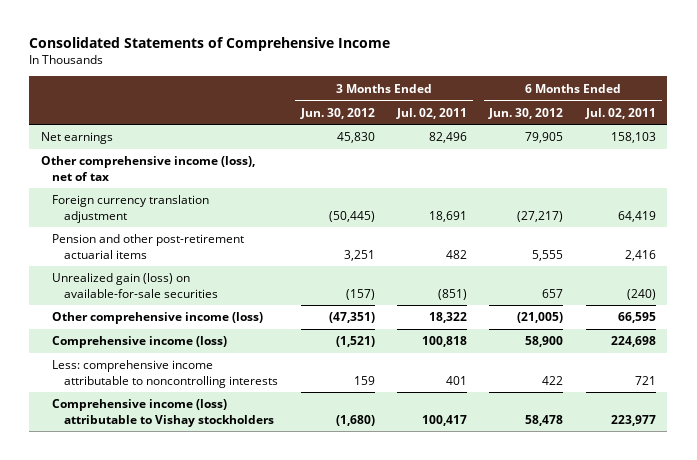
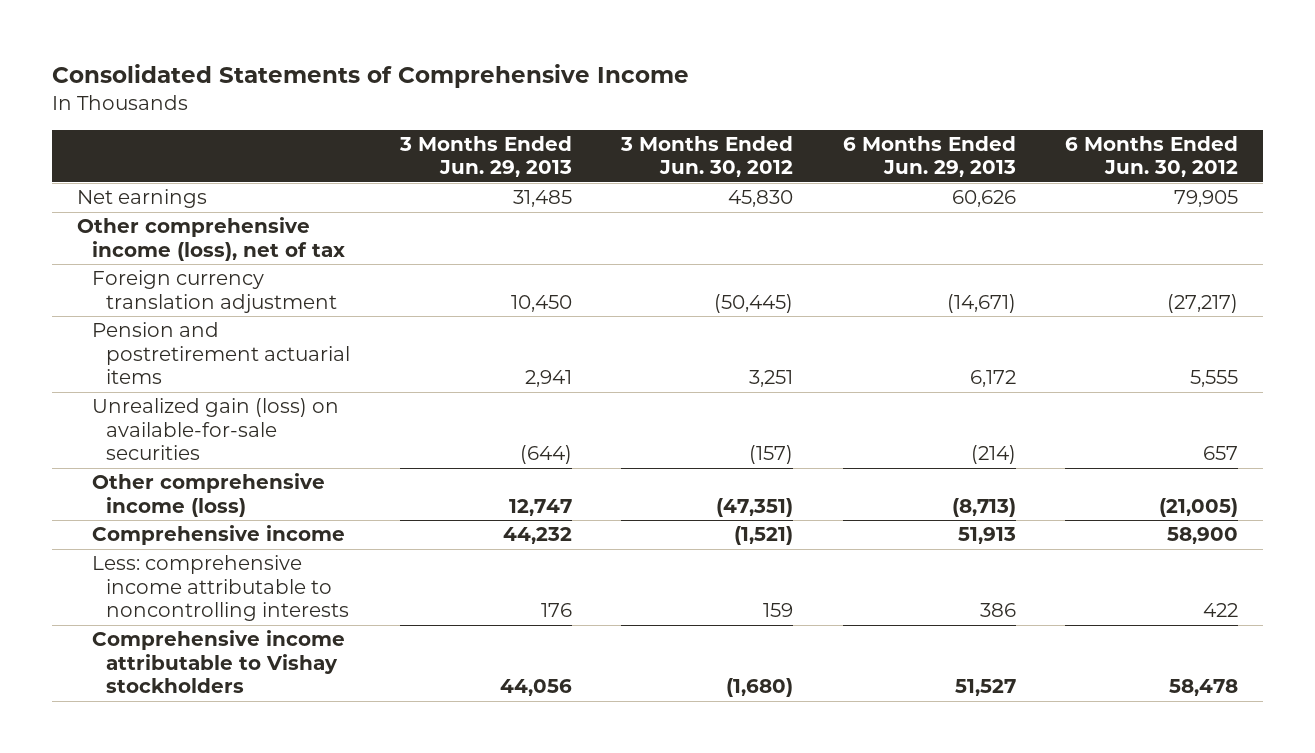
[395,107,467,119] Jul. 02, 2011 -> none
[584,107,656,119] Jul. 02, 2011 -> none
none -> [398,135,572,178] 3 Months Ended Jun. 29, 2013
none -> [842,135,1016,178] 6 Months Ended Jun. 29, 2013
[52,234,245,259] Pension and other post-retirement actuarial items -> [91,322,351,385] Pension and postretirement actuarial items
[52,336,228,349] Comprehensive income (loss) -> [91,525,345,546] Comprehensive income
[52,399,275,427] Comprehensive income (loss) attributable to Vishay stockholders -> [91,630,345,694] Comprehensive income attributable to Vishay stockholders

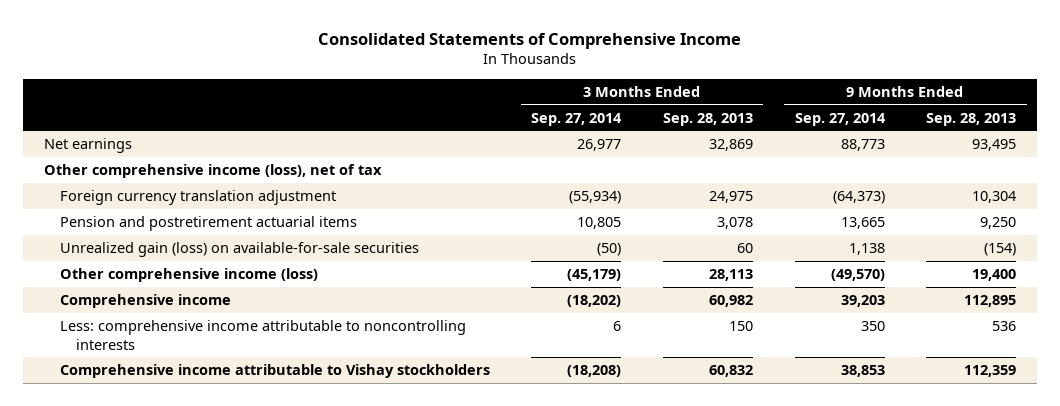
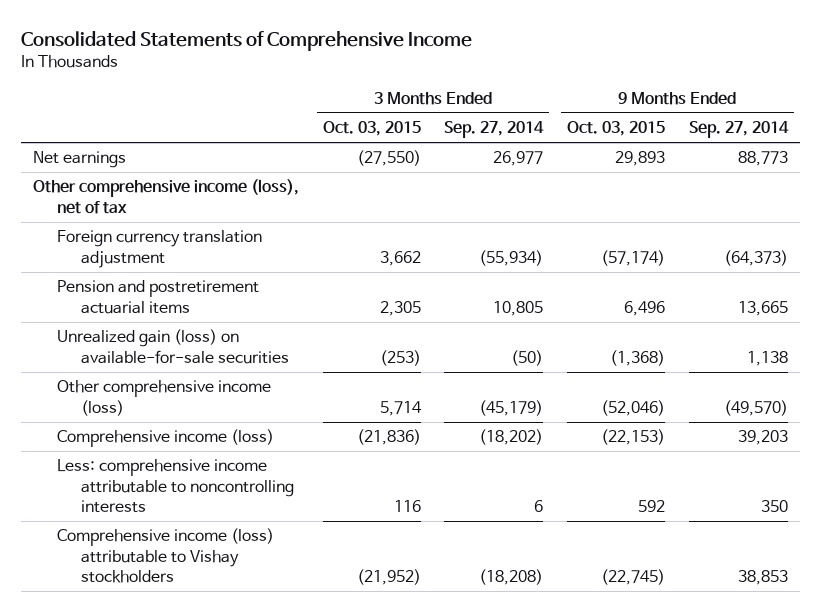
[662,112,753,126] Sep. 28, 2013 -> none
[926,112,1017,126] Sep. 28, 2013 -> none
none -> [322,121,421,137] Oct. 03, 2015
none -> [567,121,666,137] Oct. 03, 2015
[59,294,231,309] Comprehensive income -> [56,429,274,448] Comprehensive income (loss)
[59,364,490,379] Comprehensive income attributable to Vishay stockholders -> [56,528,274,583] Comprehensive income (loss) attributable to Vishay stockholders

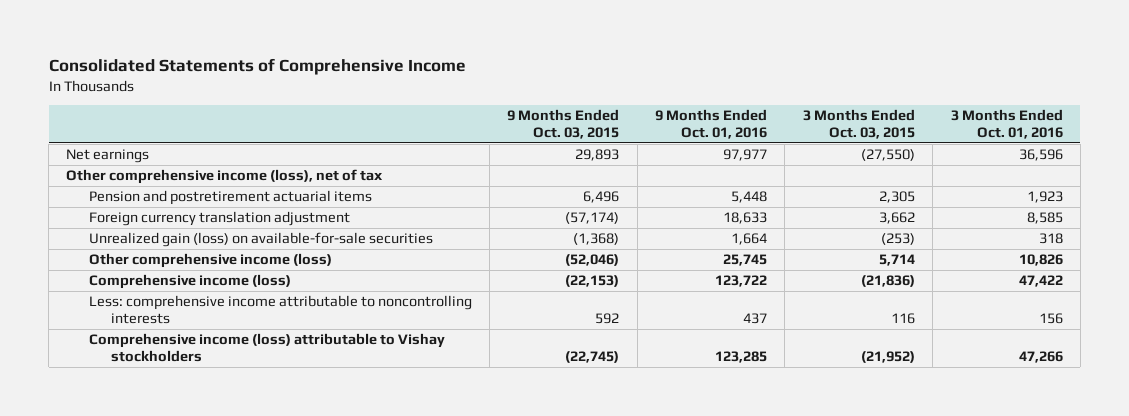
[444,121,545,139] Sep. 27, 2014 -> none
[688,121,789,139] Sep. 27, 2014 -> none
none -> [655,109,768,140] 9 Months Ended Oct. 01, 2016
none -> [950,109,1063,140] 3 Months Ended Oct. 01, 2016
[56,230,262,268] Foreign currency translation adjustment -> [88,211,350,227] Foreign currency translation adjustment

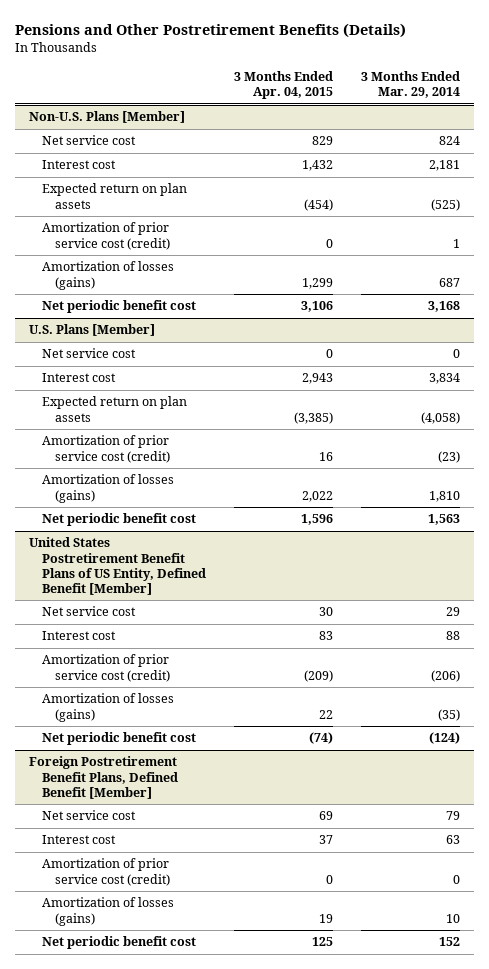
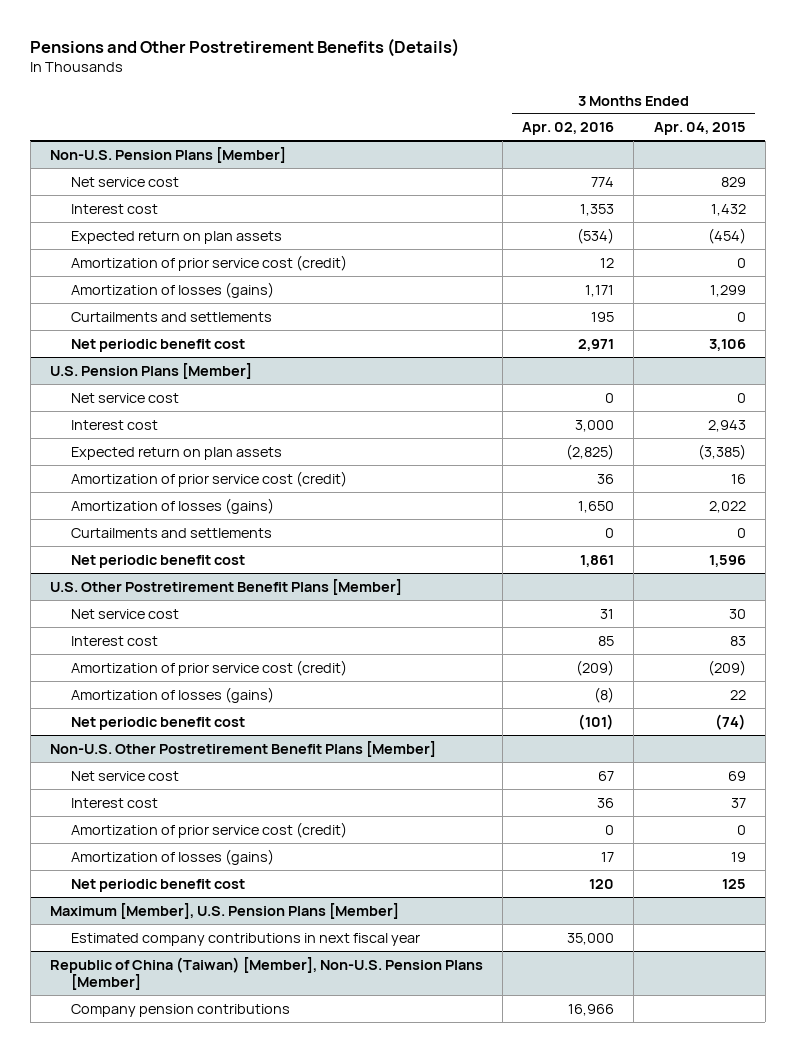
[360,71,460,99] 3 Months Ended Mar. 29, 2014 -> none
none -> [522,122,615,136] Apr. 02, 2016
[29,111,186,124] Non-U.S. Plans [Member] -> [49,146,286,163] Non-U.S. Pension Plans [Member]
none -> [71,311,273,322] Curtailments and settlements
[29,324,156,337] U.S. Plans [Member] -> [49,362,252,379] U.S. Pension Plans [Member]
none -> [71,527,273,538] Curtailments and settlements
[29,537,207,595] United States Postretirement Benefit Plans of US Entity, Defined Benefit [Member] -> [49,578,402,595] U.S. Other Postretirement Benefit Plans [Member]
[29,756,179,799] Foreign Postretirement Benefit Plans, Defined Benefit [Member] -> [49,740,436,757] Non-U.S. Other Postretirement Benefit Plans [Member]
none -> [49,902,399,919] Maximum [Member], U.S. Pension Plans [Member]
none -> [71,932,421,946] Estimated company contributions in next fiscal year
none -> [49,956,483,991] Republic of China (Taiwan) [Member], Non-U.S. Pension Plans [Member]
none -> [71,1003,291,1017] Company pension contributions

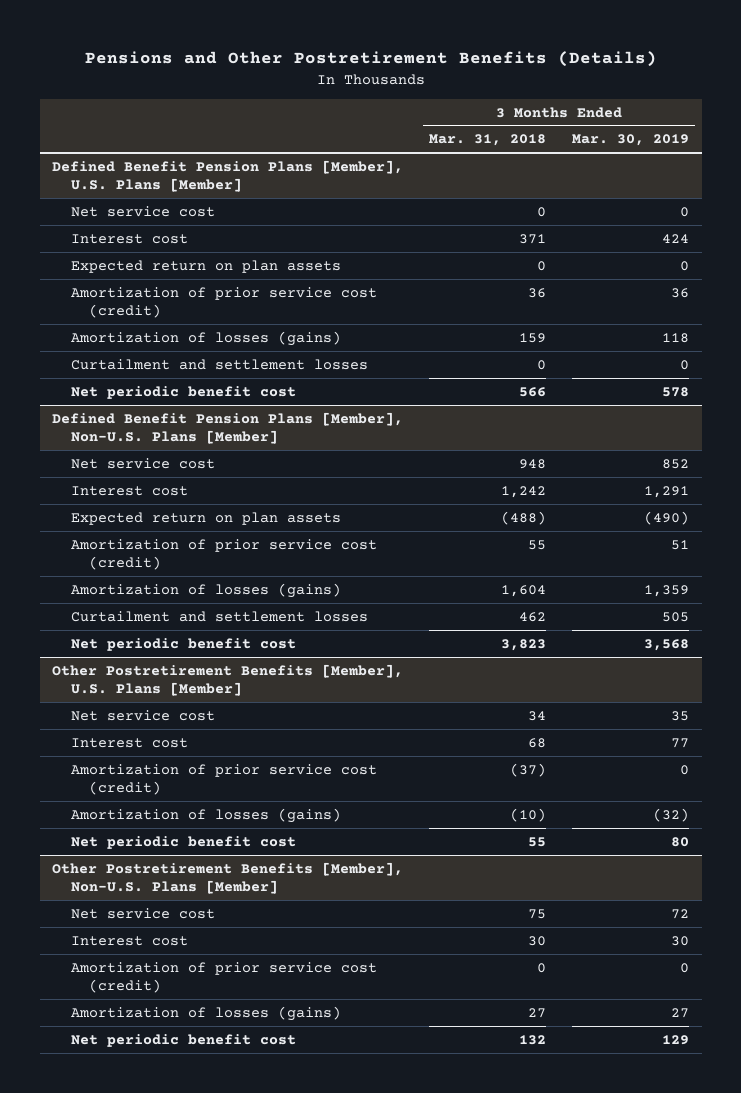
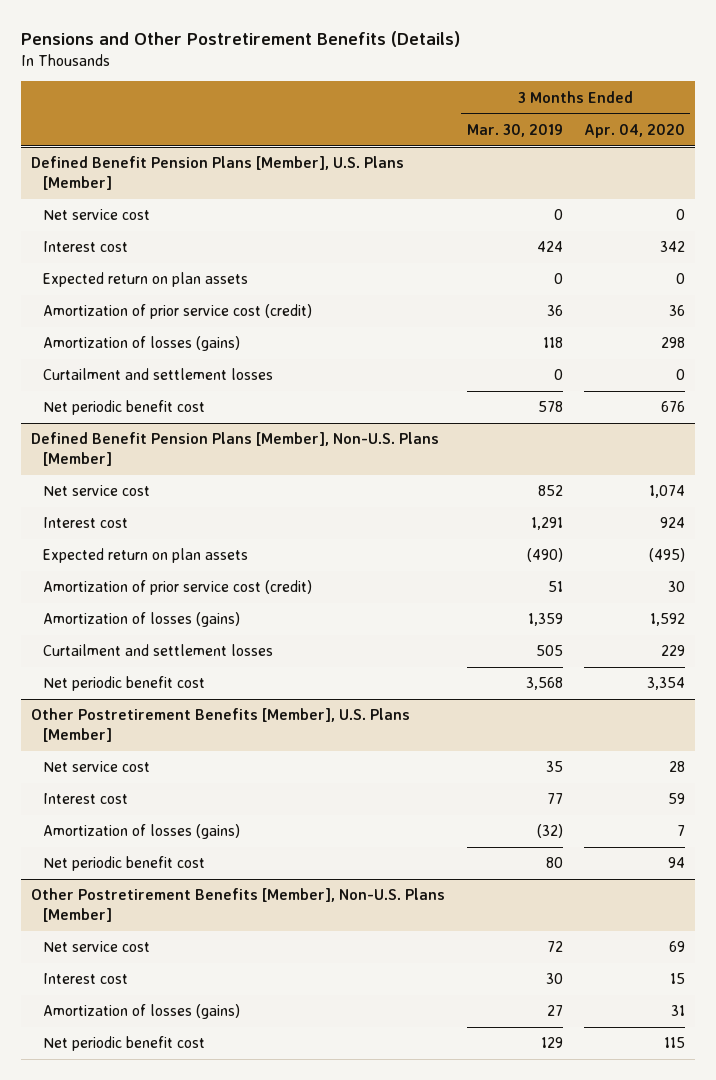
[429,134,547,147] Mar. 31, 2018 -> none
none -> [583,124,685,139] Apr. 04, 2020
[70,763,377,795] Amortization of prior service cost (credit) -> none
[70,961,377,993] Amortization of prior service cost (credit) -> none

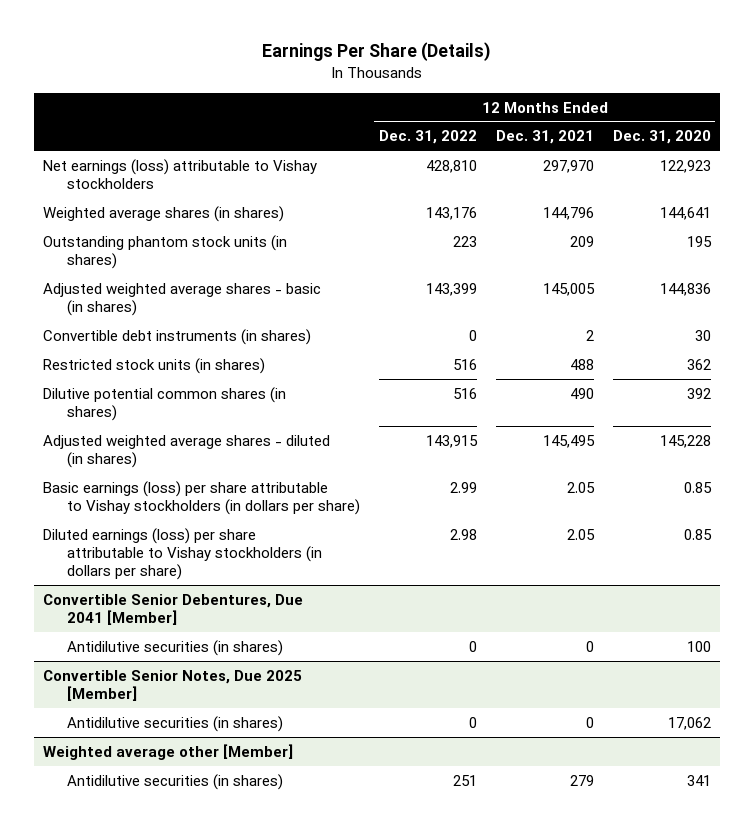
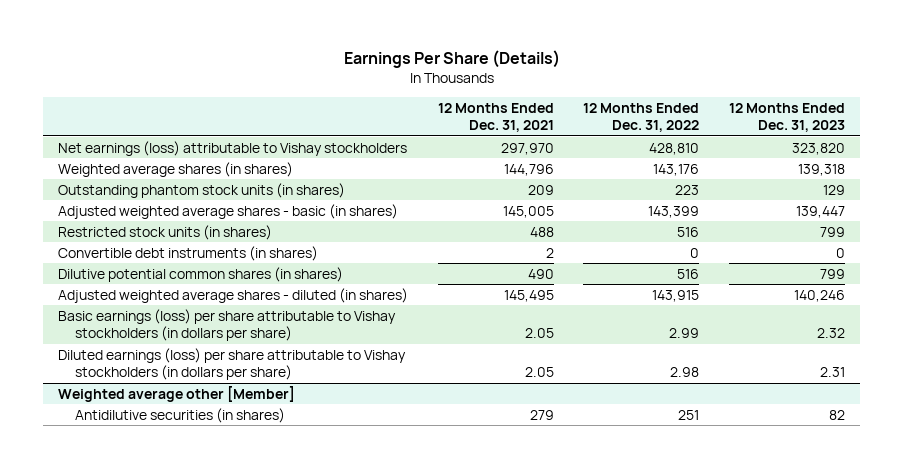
[612,130,711,145] Dec. 31, 2020 -> none
none -> [729,102,846,133] 12 Months Ended Dec. 31, 2023
[43,328,312,345] Convertible debt instruments (in shares) -> [57,245,318,261] Convertible debt instruments (in shares)
[43,593,304,626] Convertible Senior Debentures, Due 2041 [Member] -> none
[66,639,283,656] Antidilutive securities (in shares) -> none
[43,669,303,702] Convertible Senior Notes, Due 2025 [Member] -> none
[66,715,283,732] Antidilutive securities (in shares) -> none

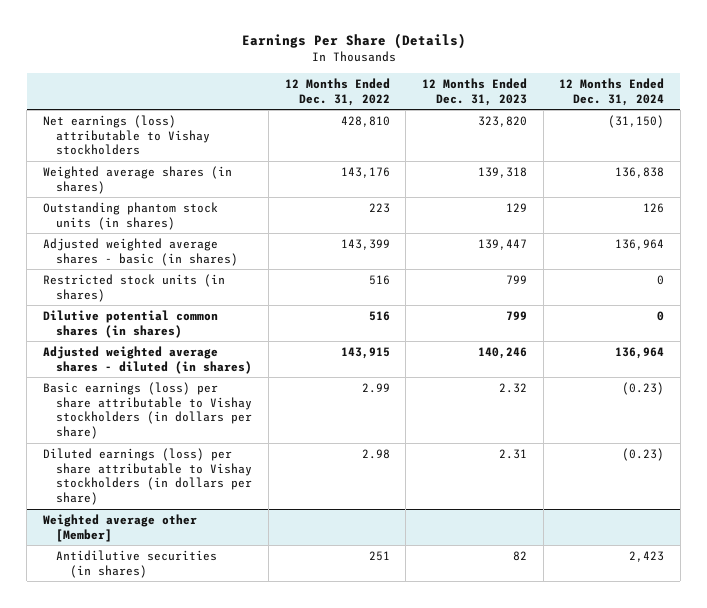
[437,102,554,133] 12 Months Ended Dec. 31, 2021 -> none
none -> [559,78,665,106] 12 Months Ended Dec. 31, 2024
[57,245,318,261] Convertible debt instruments (in shares) -> none

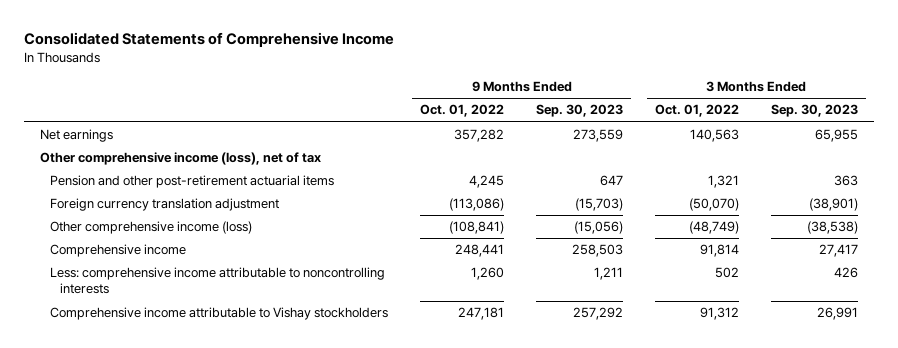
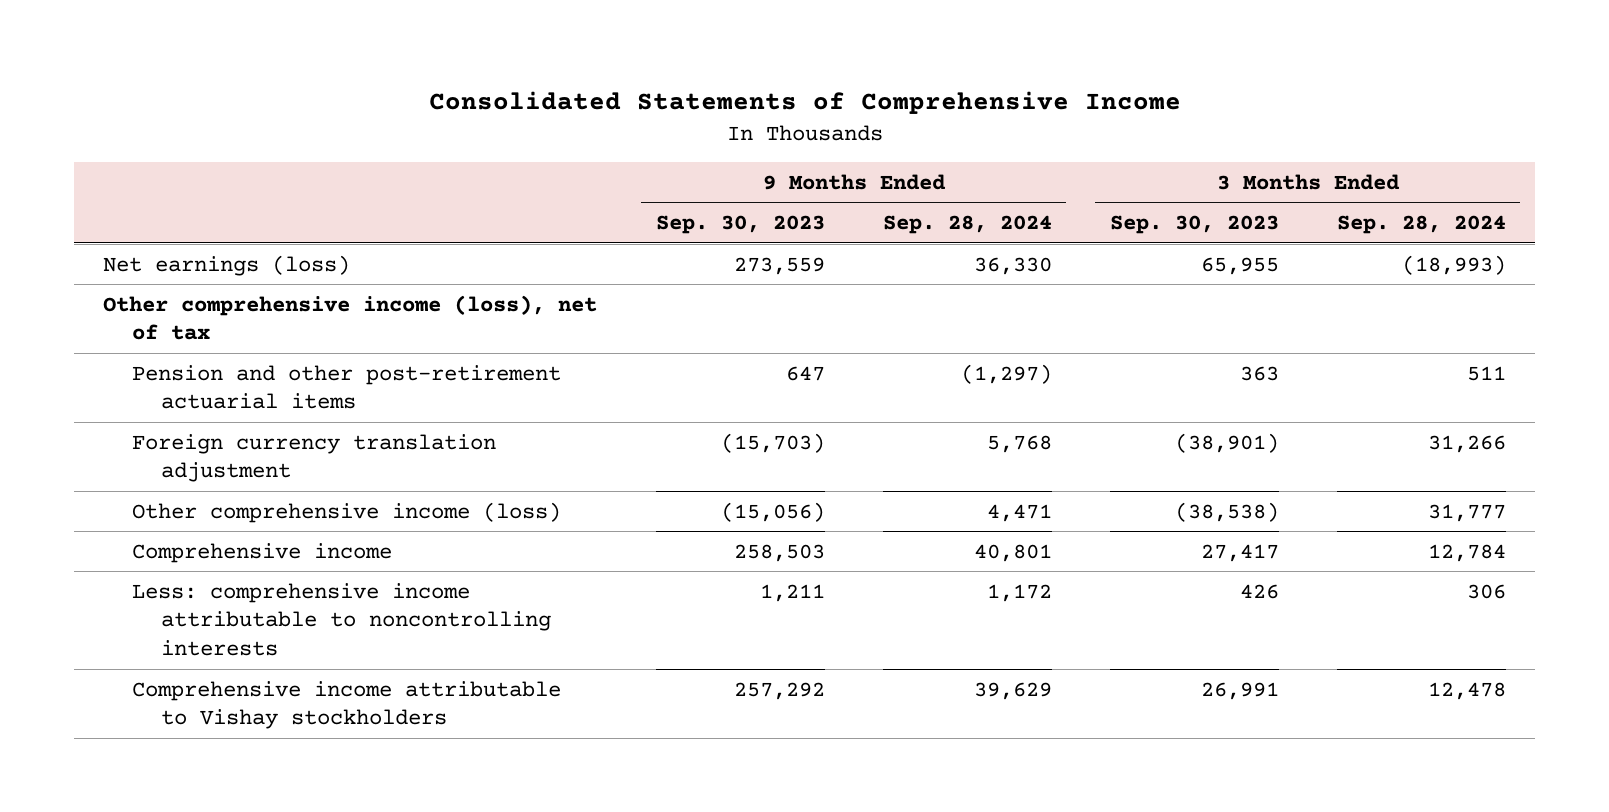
[420,104,505,118] Oct. 01, 2022 -> none
[654,104,739,118] Oct. 01, 2022 -> none
none -> [882,215,1052,235] Sep. 28, 2024
none -> [1336,215,1506,235] Sep. 28, 2024
[40,129,114,143] Net earnings -> [103,254,351,276] Net earnings (loss)

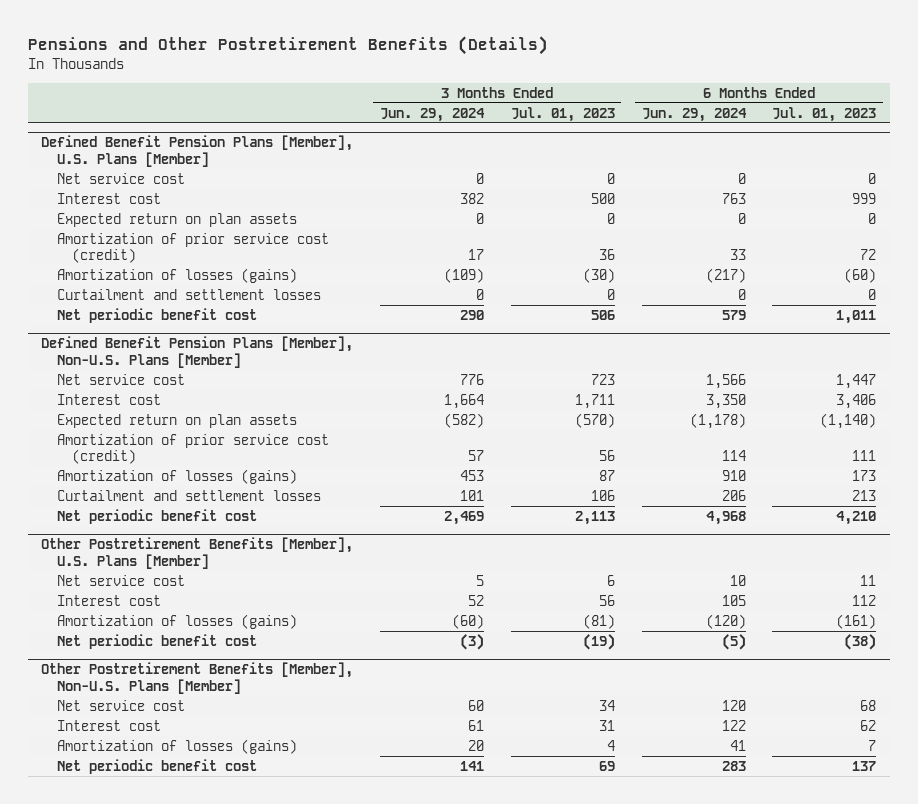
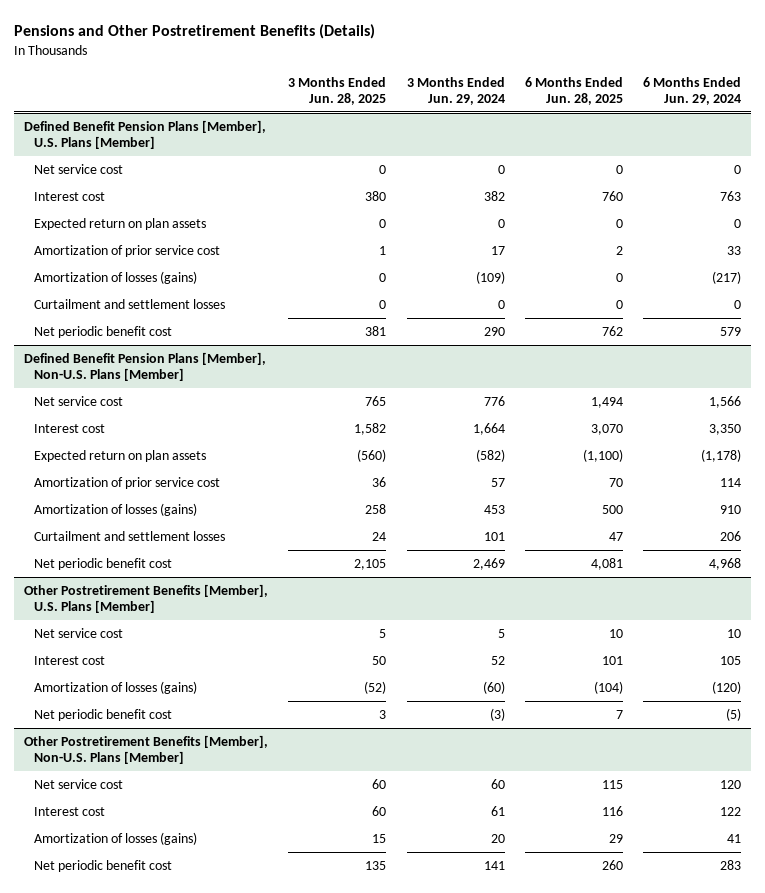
[510,106,615,122] Jul. 01, 2023 -> none
[772,106,877,122] Jul. 01, 2023 -> none
none -> [288,76,387,106] 3 Months Ended Jun. 28, 2025
none -> [524,76,623,106] 6 Months Ended Jun. 28, 2025
[56,232,329,264] Amortization of prior service cost (credit) -> [34,244,221,257] Amortization of prior service cost
[56,433,329,465] Amortization of prior service cost (credit) -> [34,476,221,489] Amortization of prior service cost

